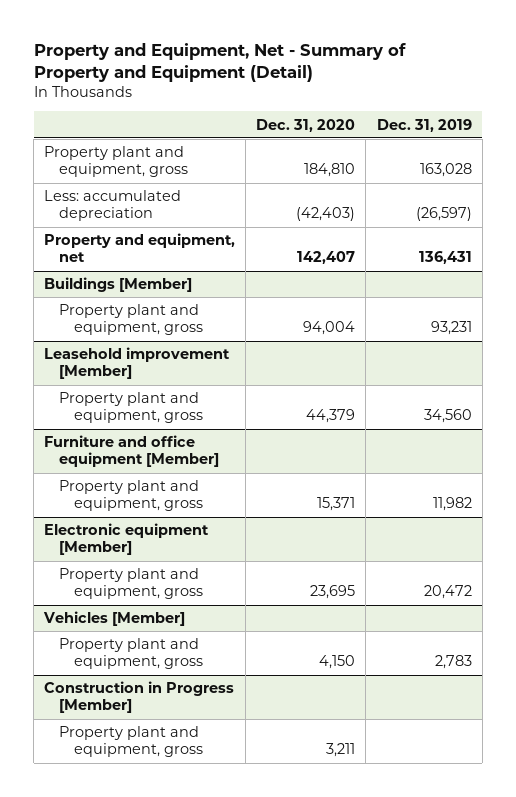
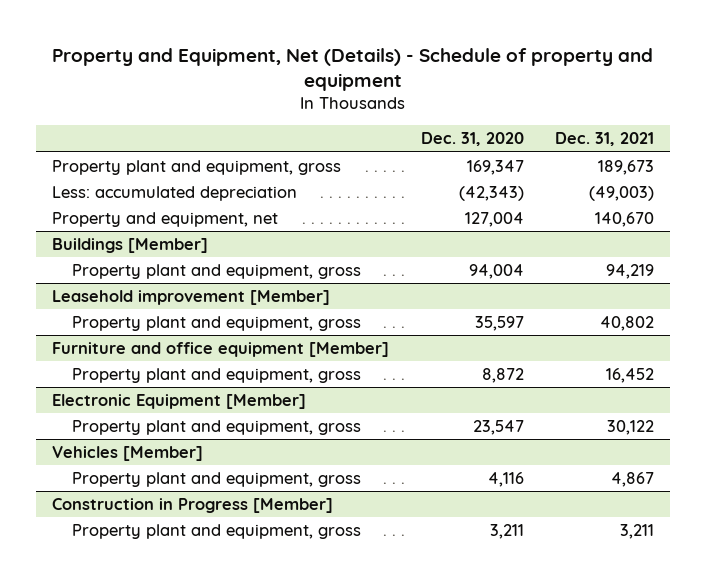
[33,42,406,82] Property and Equipment, Net - Summary of Property and Equipment (Detail) -> [52,47,654,91] Property and Equipment, Net (Details) - Schedule of property and equipment
[376,118,472,132] Dec. 31, 2019 -> none
none -> [555,132,655,147] Dec. 31, 2021
[304,163,356,178] 184,810 -> [466,159,524,175] 169,347
[296,207,356,222] (42,403) -> [458,185,524,201] (42,343)
[297,251,356,265] 142,407 -> [464,211,524,227] 127,004
[306,409,356,424] 44,379 -> [474,315,524,331] 35,597
[317,497,356,512] 15,371 -> [481,367,524,383] 8,872
[44,523,210,556] Electronic equipment [Member] -> [52,393,307,409] Electronic Equipment [Member]
[310,585,356,600] 23,695 -> [472,419,524,435] 23,547
[319,655,356,670] 4,150 -> [487,471,524,487] 4,116

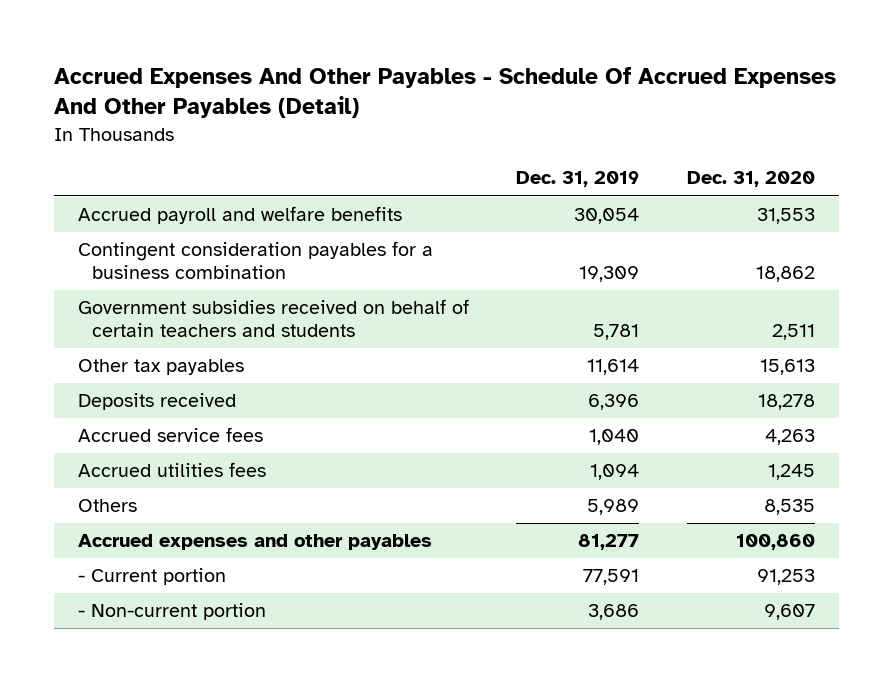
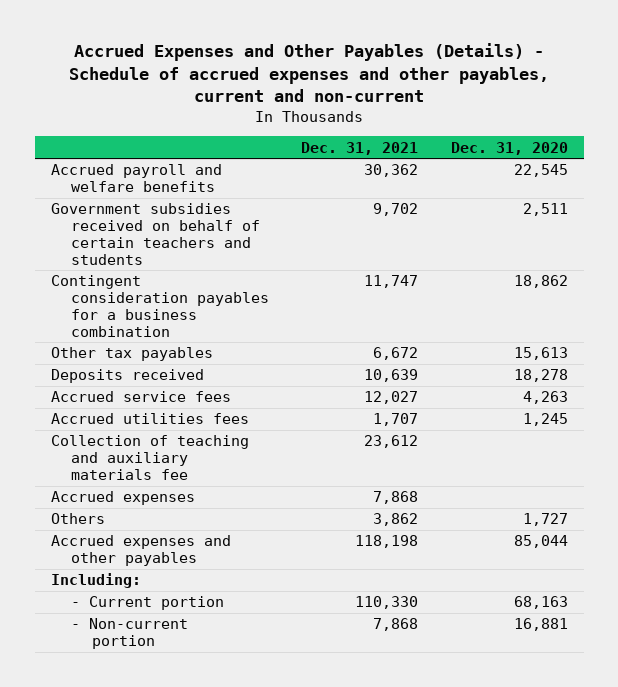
[53,67,836,119] Accrued Expenses And Other Payables - Schedule Of Accrued Expenses And Other Payables (Detail) -> [69,43,550,103] Accrued Expenses and Other Payables (Details) - Schedule of accrued expenses and other payables, current and non-current
[516,171,640,188] Dec. 31, 2019 -> none
none -> [301,141,419,155] Dec. 31, 2021
[756,208,815,225] 31,553 -> [513,164,568,178] 22,545
[77,241,433,280] Contingent consideration payables for a business combination -> [50,275,270,337] Contingent consideration payables for a business combination
none -> [50,435,249,480] Collection of teaching and auxiliary materials fee
none -> [50,491,195,506] Accrued expenses
[763,499,815,516] 8,535 -> [522,513,568,527] 1,727
[735,534,815,551] 100,860 -> [513,535,568,549] 85,044
none -> [50,573,141,589] Including:
[756,569,815,586] 91,253 -> [513,596,568,610] 68,163
[763,604,815,621] 9,607 -> [513,618,568,632] 16,881

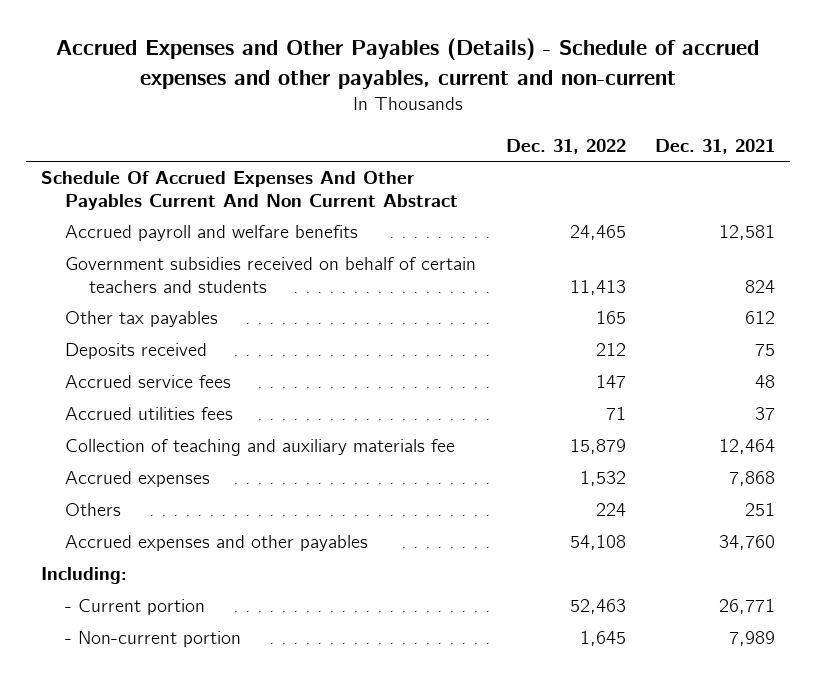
[450,141,568,155] Dec. 31, 2020 -> none
none -> [505,138,626,154] Dec. 31, 2022
[50,275,270,337] Contingent consideration payables for a business combination -> none
none -> [40,171,459,210] Schedule Of Accrued Expenses And Other Payables Current And Non Current Abstract
[364,164,419,178] 30,362 -> [719,225,776,241] 12,581
[373,203,419,217] 9,702 -> [745,279,776,293] 824
[373,347,419,361] 6,672 -> [745,311,776,325] 612
[364,369,419,383] 10,639 -> [755,344,776,357] 75
[364,391,419,405] 12,027 -> [755,375,776,389] 48
[373,413,419,427] 1,707 -> [755,407,776,421] 37
[364,435,419,449] 23,612 -> [719,439,776,455] 12,464
[373,513,419,527] 3,862 -> [745,503,776,517] 251
[355,535,419,549] 118,198 -> [719,535,776,551] 34,760
[355,596,419,610] 110,330 -> [719,599,776,615] 26,771
[373,618,419,632] 7,868 -> [729,631,776,647] 7,989

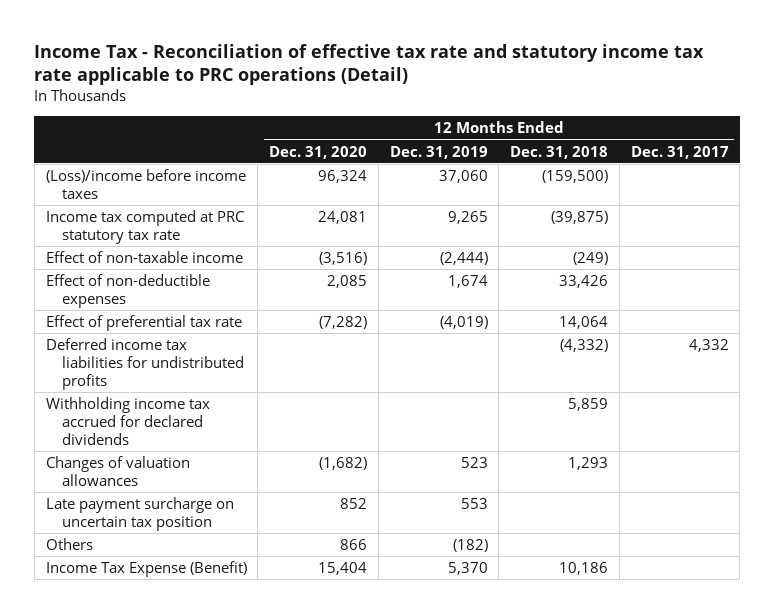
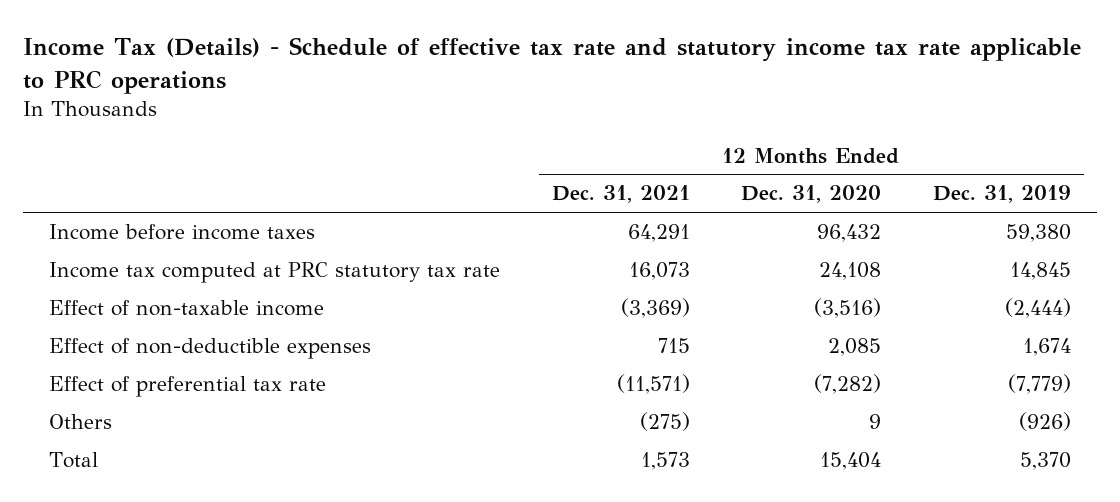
[34,43,705,85] Income Tax - Reconciliation of effective tax rate and statutory income tax rate applicable to PRC operations (Detail) -> [22,37,1081,94] Income Tax (Details) - Schedule of effective tax rate and statutory income tax rate applicable to PRC operations
[510,145,609,159] Dec. 31, 2018 -> none
[630,145,729,159] Dec. 31, 2017 -> none
none -> [551,185,690,204] Dec. 31, 2021
[45,168,246,199] (Loss)/income before income taxes -> [48,224,315,241] Income before income taxes
[318,169,368,183] 96,324 -> [817,224,882,243] 96,432
[438,169,488,183] 37,060 -> [1006,224,1072,243] 59,380
[318,210,368,224] 24,081 -> [819,262,882,281] 24,108
[447,210,488,224] 9,265 -> [1010,262,1072,281] 14,845
[45,337,245,390] Deferred income tax liabilities for undistributed profits -> none
[45,396,210,445] Withholding income tax accrued for declared dividends -> none
[45,455,190,486] Changes of valuation allowances -> none
[45,496,234,531] Late payment surcharge on uncertain tax position -> none
[439,315,488,329] (4,019) -> [1008,374,1072,395] (7,779)
[340,538,368,550] 866 -> [869,414,882,430] 9
[452,538,488,552] (182) -> [1019,412,1072,432] (926)
[45,560,247,577] Income Tax Expense (Benefit) -> [48,452,98,469] Total

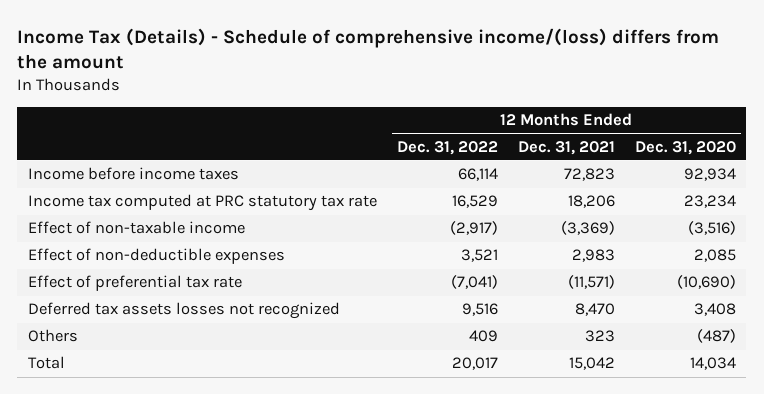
[22,37,1081,94] Income Tax (Details) - Schedule of effective tax rate and statutory income tax rate applicable to PRC operations -> [17,27,720,70] Income Tax (Details) - Schedule of comprehensive income/(loss) differs from the amount
[933,185,1072,204] Dec. 31, 2019 -> none
none -> [396,140,498,155] Dec. 31, 2022
[627,224,690,243] 64,291 -> [563,168,615,182] 72,823
[817,224,882,243] 96,432 -> [684,168,737,182] 92,934
[628,262,690,281] 16,073 -> [567,195,615,209] 18,206
[819,262,882,281] 24,108 -> [684,195,737,209] 23,234
[657,338,690,354] 715 -> [571,249,615,263] 2,983
[814,374,882,395] (7,282) -> [677,275,737,290] (10,690)
none -> [27,302,340,320] Deferred tax assets losses not recognized
[639,412,690,432] (275) -> [584,330,615,343] 323
[869,414,882,430] 9 -> [697,329,737,344] (487)
[640,452,690,471] 1,573 -> [568,357,615,371] 15,042
[820,452,882,471] 15,404 -> [690,357,737,371] 14,034

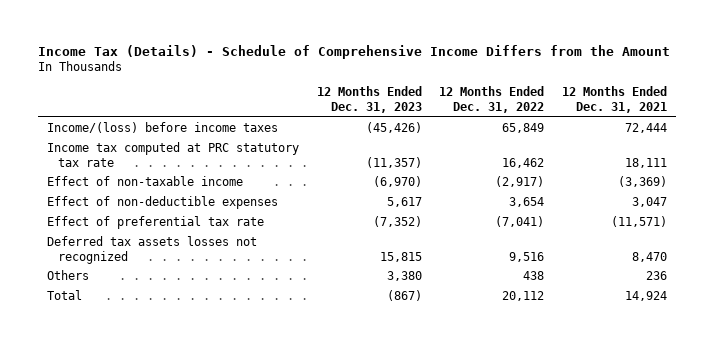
[17,27,720,70] Income Tax (Details) - Schedule of comprehensive income/(loss) differs from the amount -> [38,44,671,59] Income Tax (Details) - Schedule of Comprehensive Income Differs from the Amount
[635,140,737,155] Dec. 31, 2020 -> none
none -> [316,86,422,113] 12 Months Ended Dec. 31, 2023
[27,167,239,181] Income before income taxes -> [47,122,279,134] Income/(loss) before income taxes
[457,168,498,182] 66,114 -> [502,123,545,134] 65,849
[563,168,615,182] 72,823 -> [624,123,667,134] 72,444
[451,195,498,209] 16,529 -> [502,157,545,168] 16,462
[567,195,615,209] 18,206 -> [624,157,667,168] 18,111
[460,249,498,263] 3,521 -> [509,197,545,208] 3,654
[571,249,615,263] 2,983 -> [631,197,667,208] 3,047
[468,330,498,343] 409 -> [523,271,545,281] 438
[584,330,615,343] 323 -> [645,271,667,281] 236
[451,357,498,371] 20,017 -> [502,291,545,302] 20,112
[568,357,615,371] 15,042 -> [624,291,667,302] 14,924

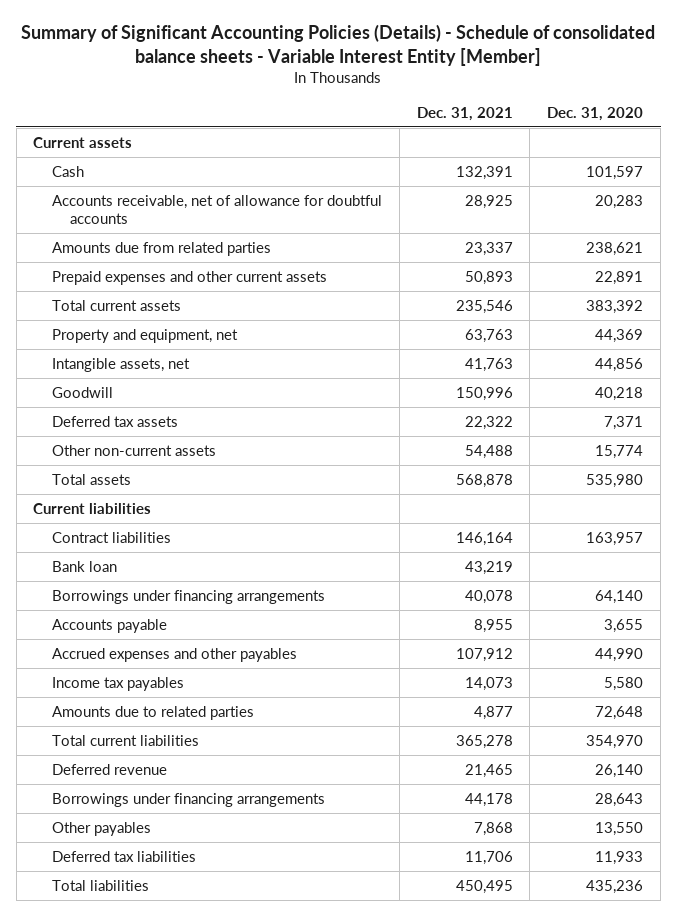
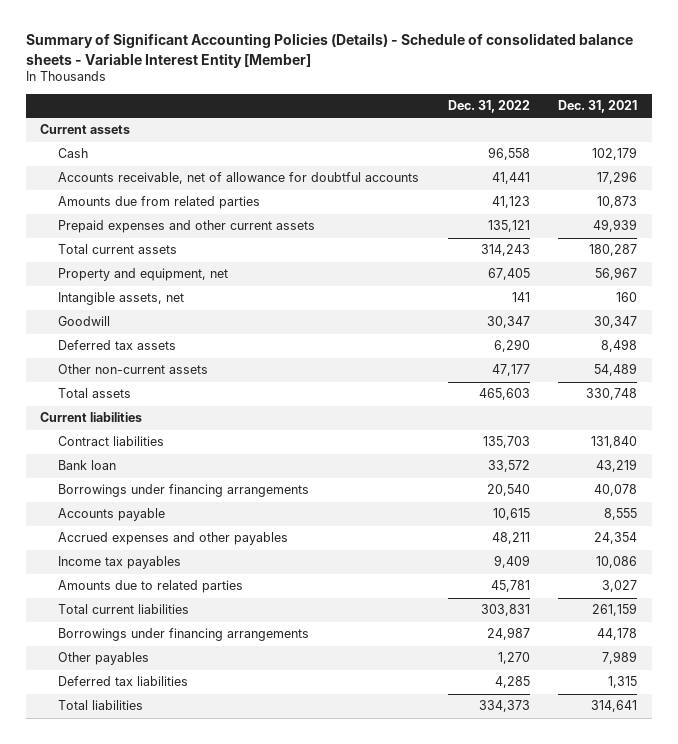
[547,106,644,121] Dec. 31, 2020 -> none
none -> [447,100,530,114] Dec. 31, 2022
[455,165,513,180] 132,391 -> [592,147,638,161] 102,179
[464,194,513,209] 28,925 -> [597,171,638,185] 17,296
[464,241,513,256] 23,337 -> [597,196,638,209] 10,873
[464,270,513,285] 50,893 -> [593,219,638,233] 49,939
[455,299,513,314] 235,546 -> [589,244,638,257] 180,287
[464,328,513,343] 63,763 -> [595,267,638,281] 56,967
[464,357,513,372] 41,763 -> [616,292,638,303] 160
[455,386,513,401] 150,996 -> [594,316,638,329] 30,347
[464,415,513,430] 22,322 -> [601,339,638,353] 8,498
[464,444,513,459] 54,488 -> [594,363,638,377] 54,489
[455,473,513,488] 568,878 -> [586,388,638,401] 330,748
[455,531,513,546] 146,164 -> [591,436,638,449] 131,840
[51,763,167,775] Deferred revenue -> none
[473,618,513,633] 8,955 -> [604,508,638,521] 8,555
[455,647,513,662] 107,912 -> [594,532,638,545] 24,354
[464,676,513,691] 14,073 -> [596,556,638,569] 10,086
[473,705,513,720] 4,877 -> [602,580,638,593] 3,027
[455,734,513,749] 365,278 -> [592,603,638,617] 261,159
[473,821,513,836] 7,868 -> [602,651,638,665] 7,989
[464,850,513,865] 11,706 -> [608,676,638,689] 1,315
[455,879,513,894] 450,495 -> [591,700,638,713] 314,641

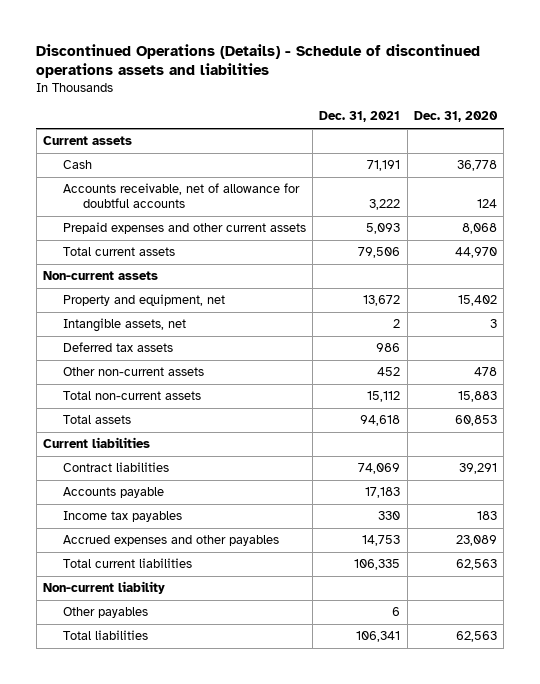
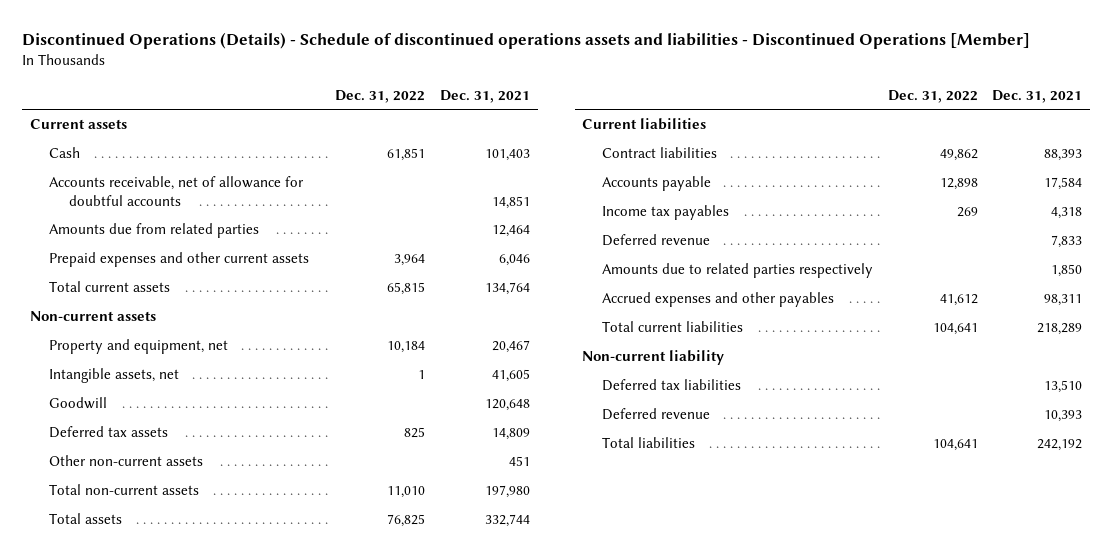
[36,43,481,78] Discontinued Operations (Details) - Schedule of discontinued operations assets and liabilities -> [22,32,1031,50] Discontinued Operations (Details) - Schedule of discontinued operations assets and liabilities - Discontinued Operations [Member]
[414,111,499,123] Dec. 31, 2020 -> none
none -> [335,89,426,103] Dec. 31, 2022
[367,160,401,172] 71,191 -> [485,149,531,162] 101,403
[369,198,401,210] 3,222 -> [492,195,531,209] 14,851
none -> [49,223,260,239] Amounts due from related parties
[366,223,401,235] 5,093 -> [499,254,531,267] 6,046
[358,247,401,259] 79,506 -> [485,282,531,296] 134,764
[363,295,401,307] 13,672 -> [492,340,531,354] 20,467
[393,319,401,329] 2 -> [492,369,531,383] 41,605
none -> [49,397,108,410] Goodwill
[376,343,401,353] 986 -> [492,428,531,441] 14,809
[377,367,401,377] 452 -> [509,456,531,467] 451
[367,391,401,403] 15,112 -> [485,485,531,499] 197,980
[360,415,401,427] 94,618 -> [485,514,531,528] 332,744
[358,463,401,475] 74,069 -> [1044,149,1083,162] 88,393
[365,487,401,499] 17,183 -> [1044,177,1083,191] 17,584
[378,511,401,521] 330 -> [1051,207,1083,220] 4,318
none -> [601,234,710,247] Deferred revenue
none -> [601,263,873,279] Amounts due to related parties respectively
[362,535,401,547] 14,753 -> [1044,294,1083,307] 98,311
[354,559,401,571] 106,335 -> [1037,323,1083,336] 218,289
[62,607,148,619] Other payables -> none
none -> [601,379,741,392] Deferred tax liabilities
none -> [601,408,710,421] Deferred revenue
[356,631,401,643] 106,341 -> [1037,439,1083,452] 242,192

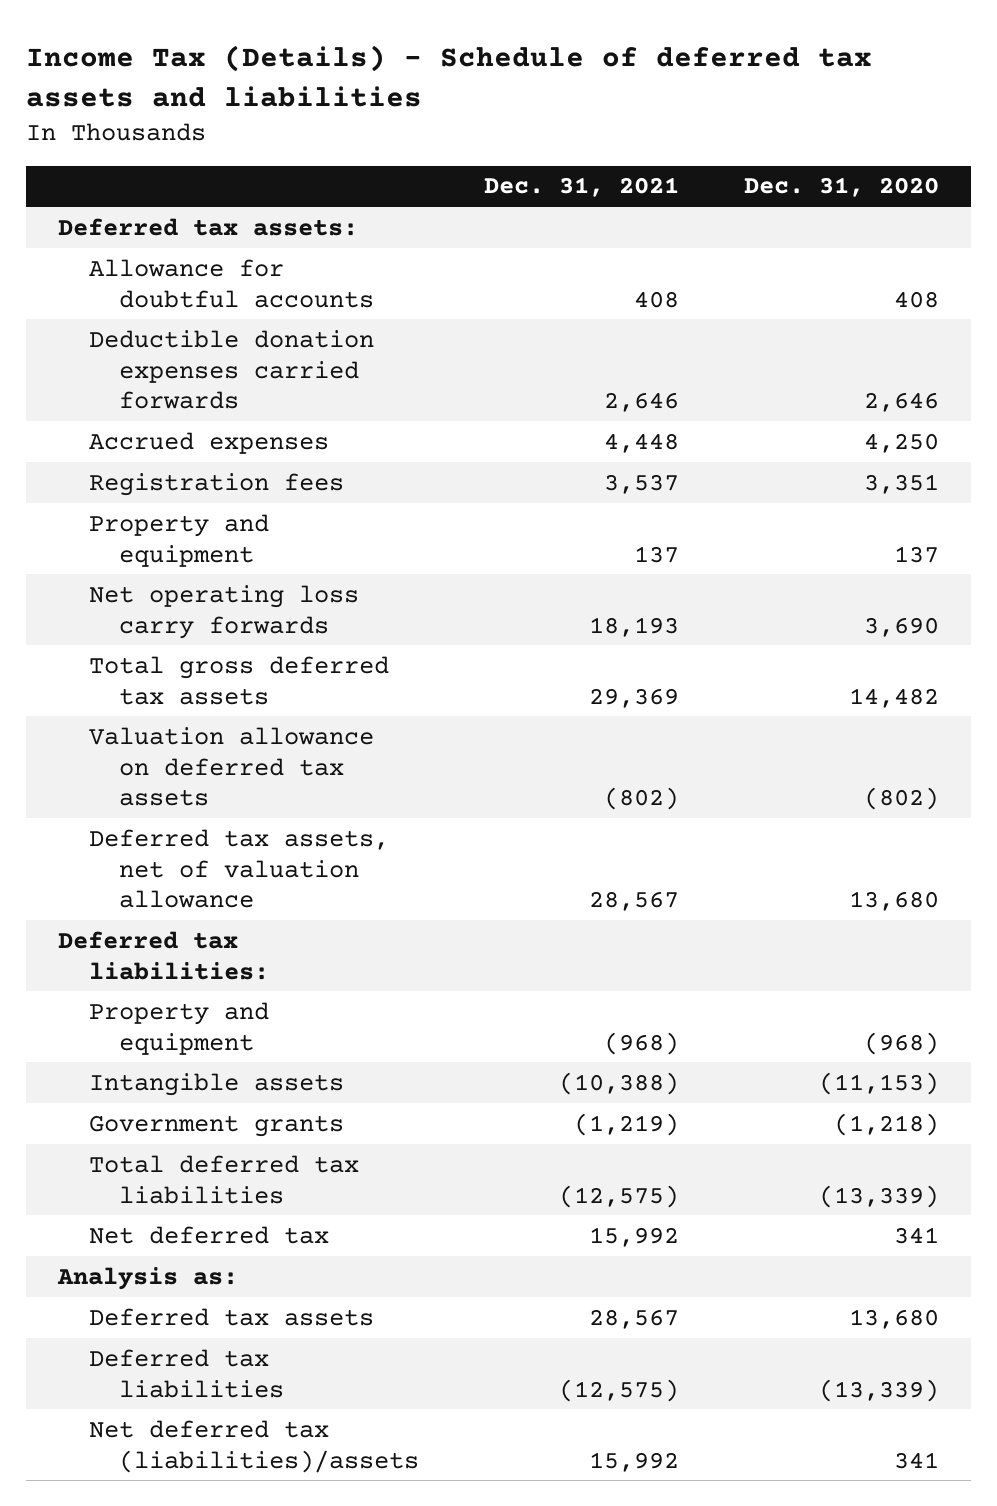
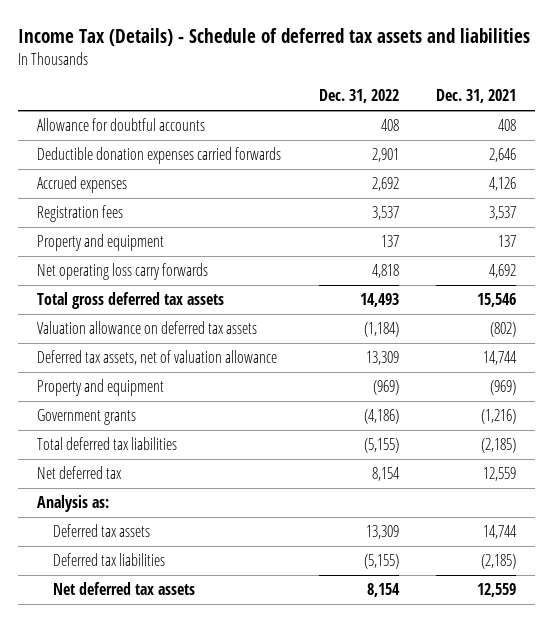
[743,177,939,198] Dec. 31, 2020 -> none
none -> [318,89,399,104] Dec. 31, 2022
[58,217,359,236] Deferred tax assets: -> none
[603,432,679,453] 4,448 -> [489,177,517,192] 4,126
[588,616,679,637] 18,193 -> [489,264,517,279] 4,692
[588,687,679,708] 29,369 -> [477,293,517,308] 15,546
[58,930,269,980] Deferred tax liabilities: -> none
[88,1072,344,1096] Intangible assets -> none
[588,891,679,912] 28,567 -> [483,351,518,366] 14,744
[603,1031,679,1055] (968) -> [490,380,517,396] (969)
[573,1112,679,1136] (1,219) -> [481,409,517,425] (1,216)
[558,1184,679,1208] (12,575) -> [481,438,517,454] (2,185)
[588,1226,679,1247] 15,992 -> [483,467,517,482] 12,559
[588,1308,679,1329] 28,567 -> [483,525,518,540] 14,744
[558,1378,679,1402] (12,575) -> [481,554,517,570] (2,185)
[88,1419,420,1473] Net deferred tax (liabilities)/assets -> [52,582,195,596] Net deferred tax assets
[588,1451,679,1472] 15,992 -> [477,583,517,598] 12,559

